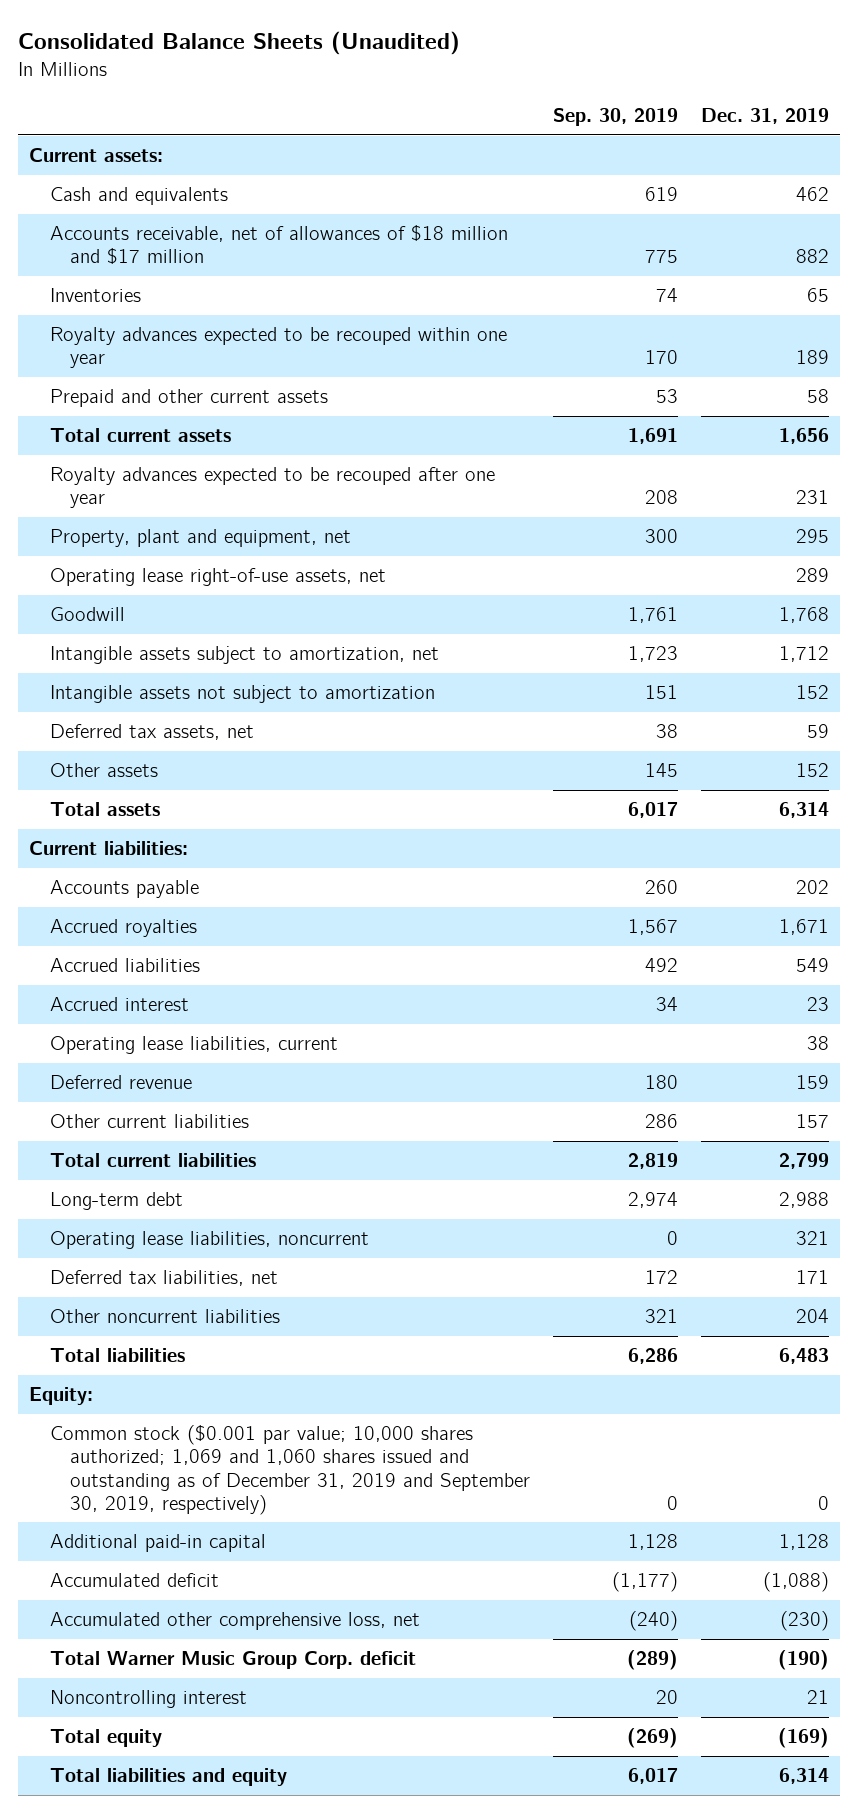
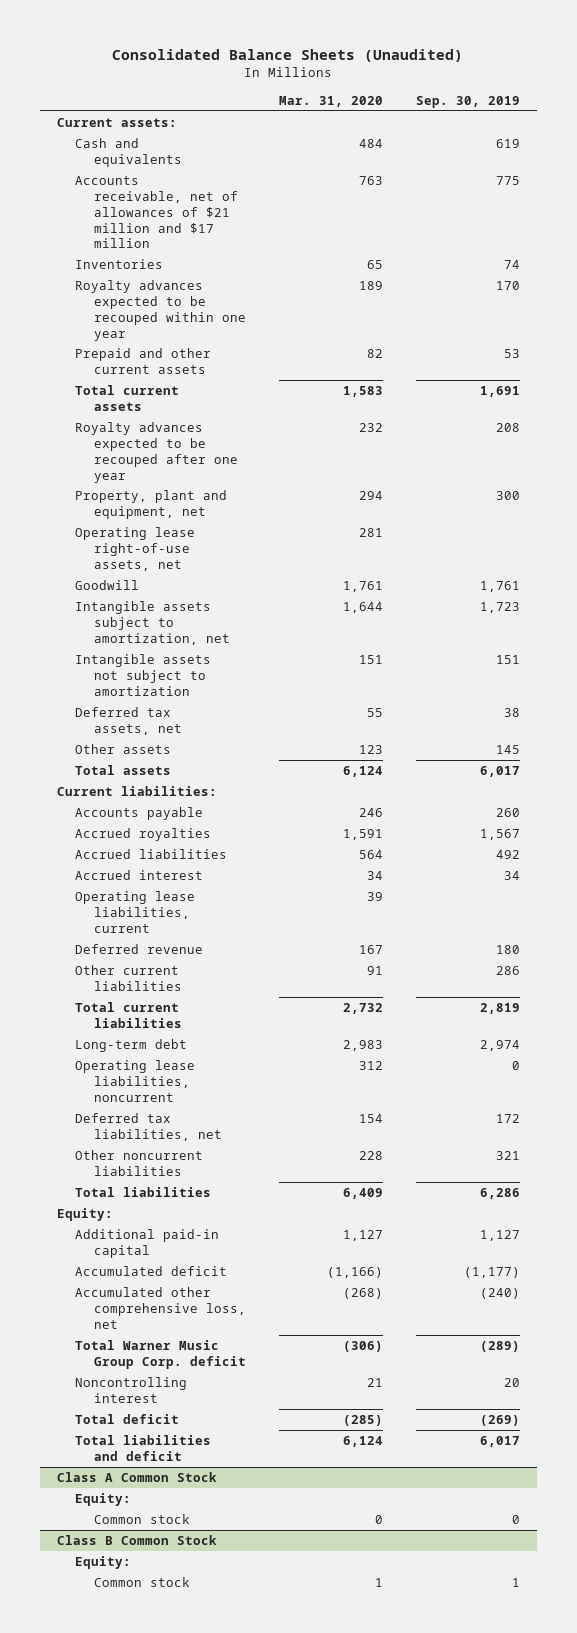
[700,108,829,125] Dec. 31, 2019 -> none
none -> [279,95,384,107] Mar. 31, 2020
[49,225,508,265] Accounts receivable, net of allowances of $18 million and $17 million -> [75,176,239,249] Accounts receivable, net of allowances of $21 million and $17 million
[49,1425,531,1515] Common stock ($0.001 par value; 10,000 shares authorized; 1,069 and 1,060 shares issued and outstanding as of December 31, 2019 and September 30, 2019, respectively) -> none
[628,1534,679,1551] 1,128 -> [480,1230,521,1242] 1,127
[49,1729,162,1748] Total equity -> [75,1414,180,1425] Total deficit
[49,1768,287,1787] Total liabilities and equity -> [75,1435,212,1461] Total liabilities and deficit
none -> [56,1472,217,1483] Class A Common Stock
none -> [75,1493,132,1507] Equity:
none -> [94,1514,191,1525] Common stock
none -> [56,1535,217,1546] Class B Common Stock
none -> [75,1556,132,1570] Equity:
none -> [94,1577,191,1588] Common stock

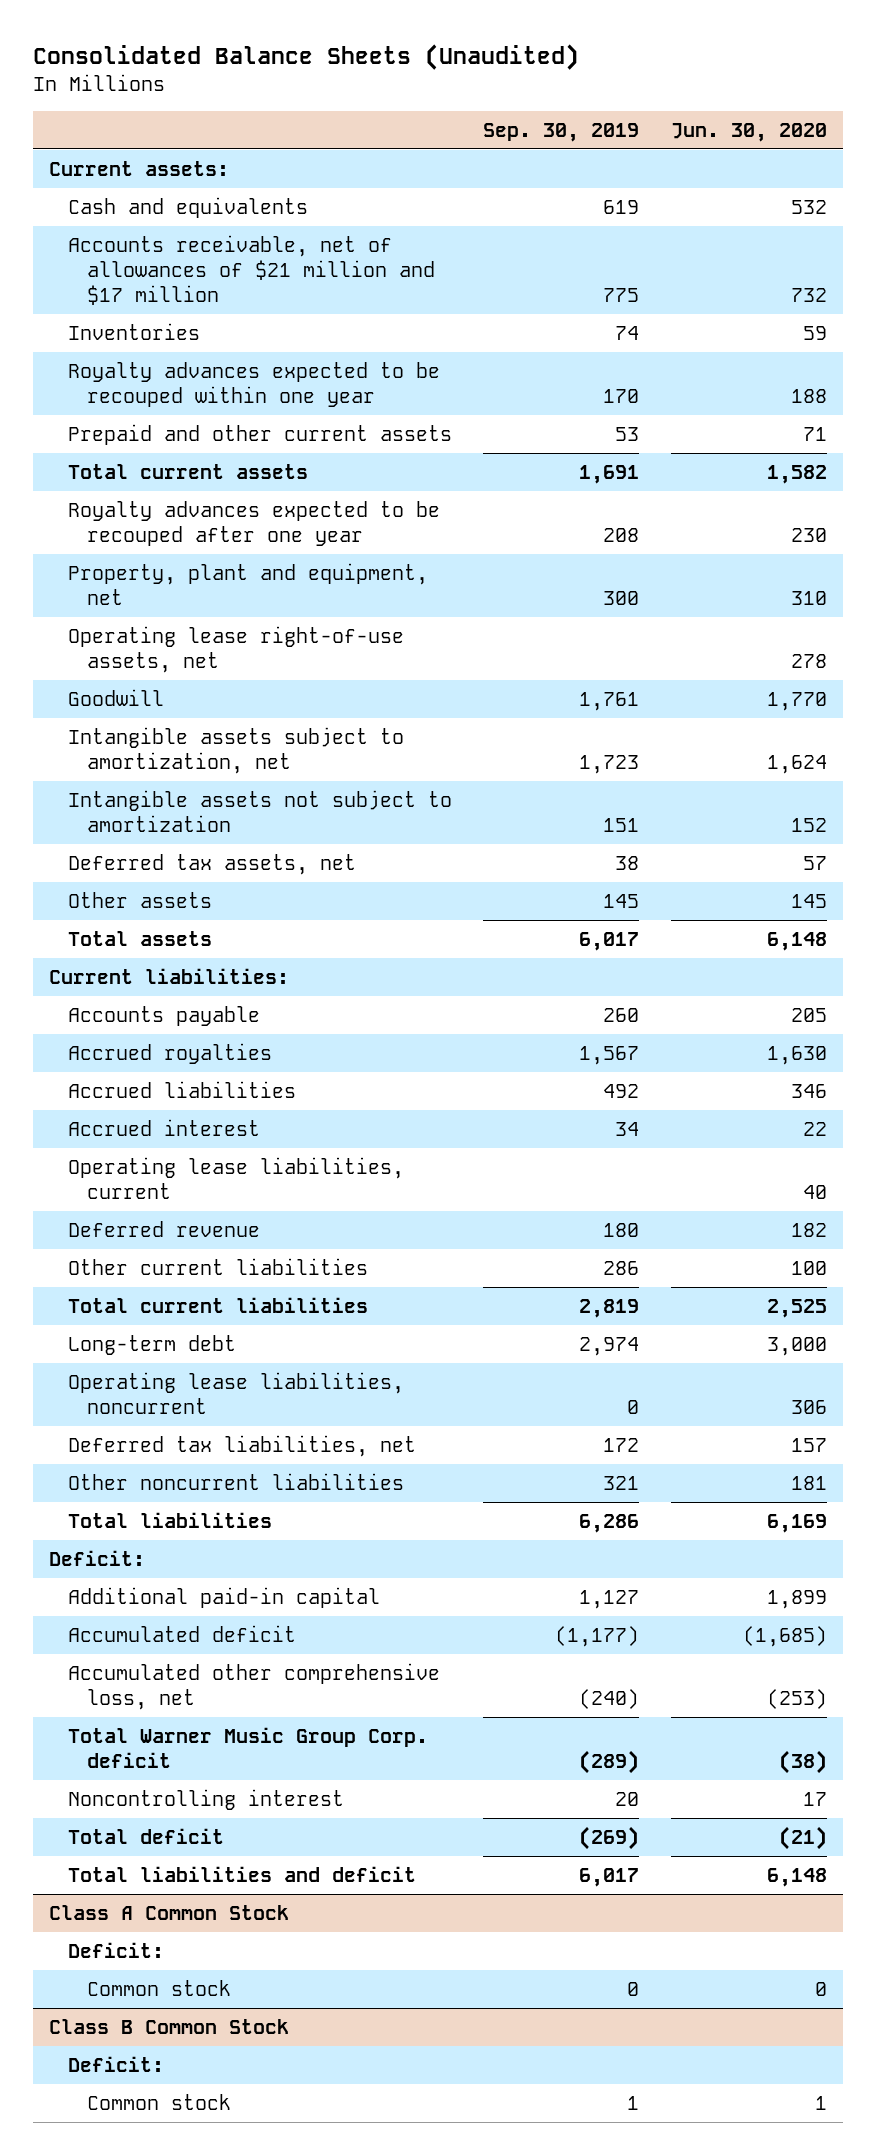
[279,95,384,107] Mar. 31, 2020 -> none
none -> [671,122,828,142] Jun. 30, 2020
[56,1208,113,1222] Equity: -> [48,1549,145,1566] Deficit:
[75,1493,132,1507] Equity: -> [67,1941,164,1958] Deficit:
[75,1556,132,1570] Equity: -> [67,2055,164,2072] Deficit:

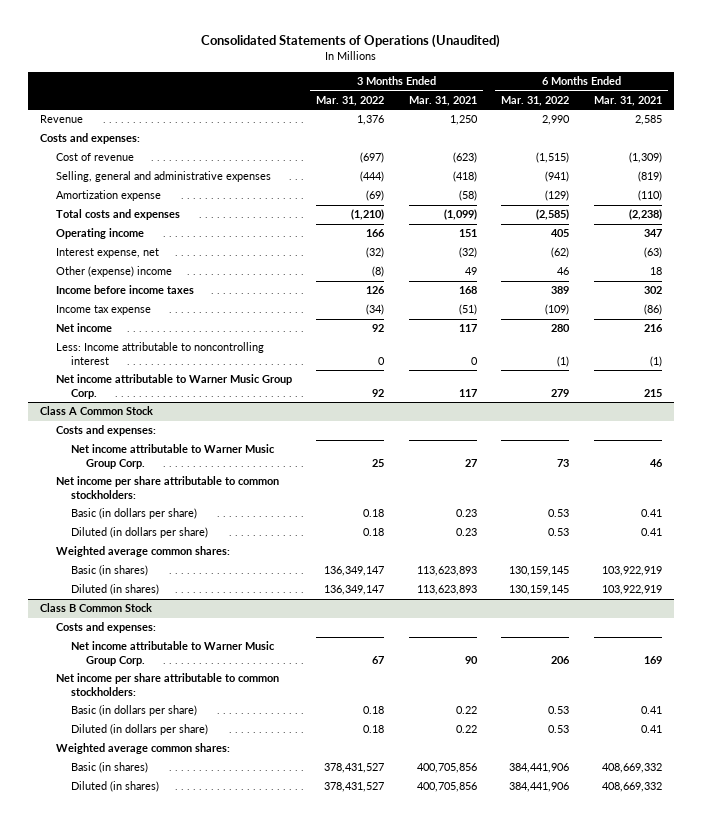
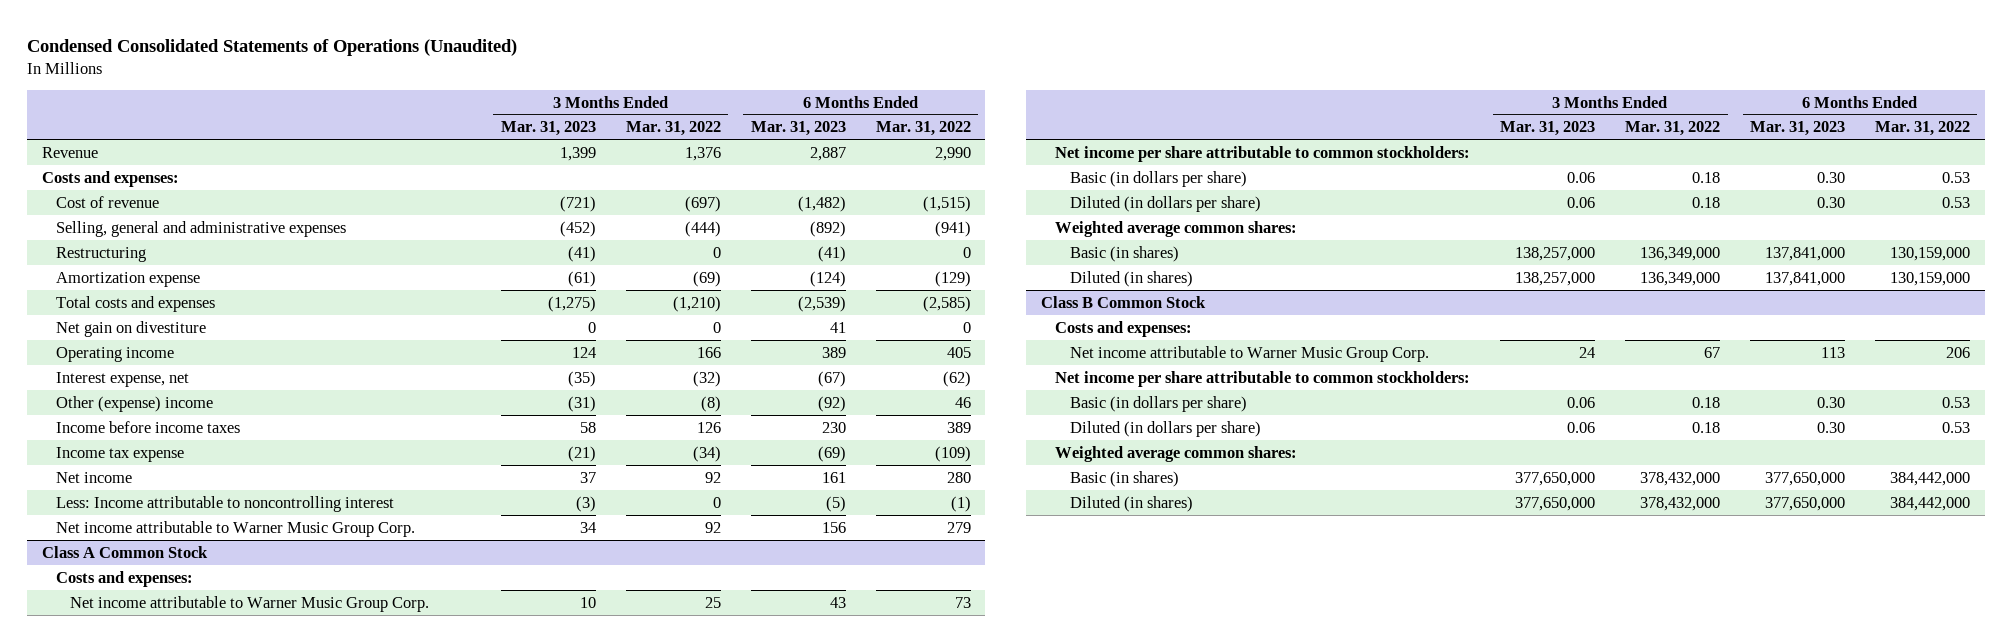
[201,34,501,49] Consolidated Statements of Operations (Unaudited) -> [26,38,517,56] Condensed Consolidated Statements of Operations (Unaudited)
[408,95,477,106] Mar. 31, 2021 -> none
[593,95,662,106] Mar. 31, 2021 -> none
none -> [500,121,596,137] Mar. 31, 2023
none -> [750,121,846,137] Mar. 31, 2023
none -> [55,246,146,262] Restructuring
none -> [55,320,206,337] Net gain on divestiture
[324,566,385,577] 136,349,147 -> [1640,246,1721,261] 136,349,000
[509,566,570,577] 130,159,145 -> [1890,246,1971,261] 130,159,000
[324,585,385,596] 136,349,147 -> [1640,271,1721,286] 136,349,000
[509,585,570,596] 130,159,145 -> [1890,271,1971,286] 130,159,000
[324,763,385,774] 378,431,527 -> [1640,471,1721,486] 378,432,000
[509,763,570,774] 384,441,906 -> [1890,471,1971,486] 384,442,000
[324,782,385,793] 378,431,527 -> [1640,496,1721,511] 378,432,000
[509,782,570,793] 384,441,906 -> [1890,496,1971,511] 384,442,000

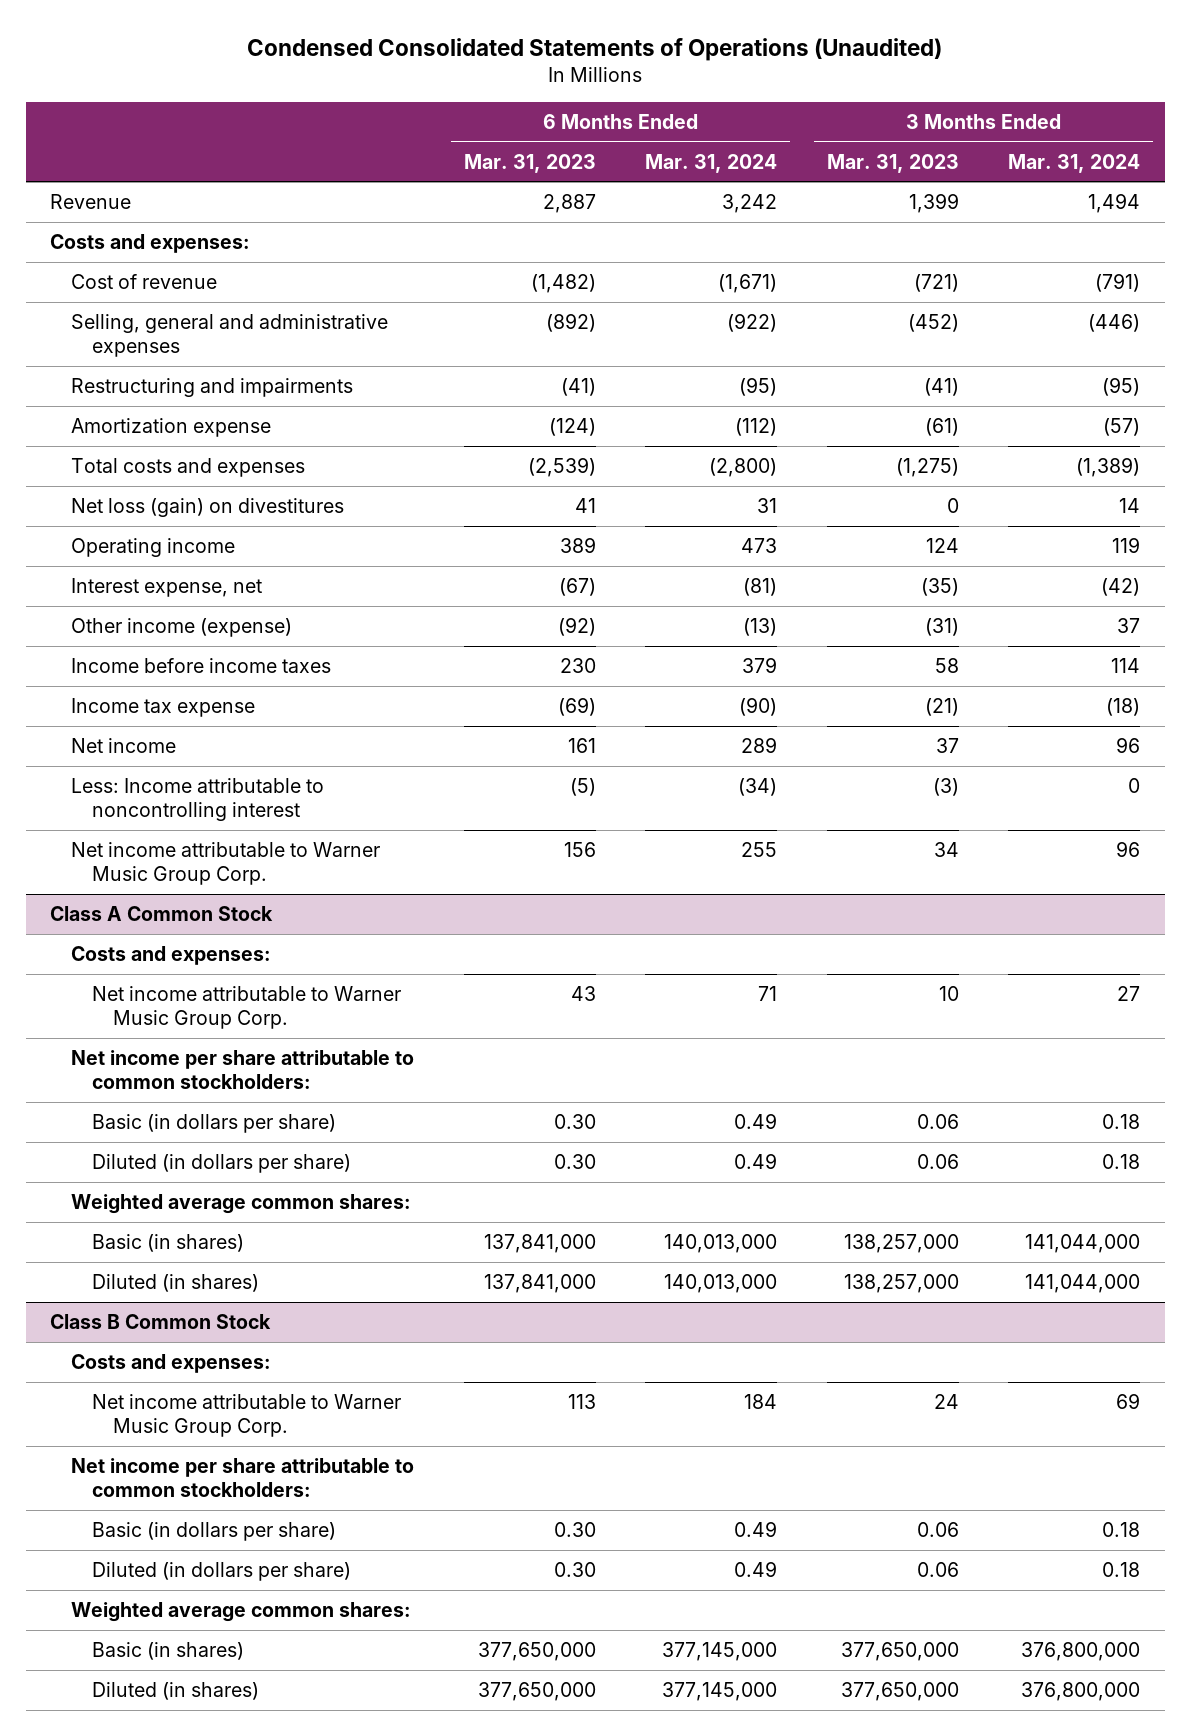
[625,121,721,137] Mar. 31, 2022 -> none
[875,121,971,137] Mar. 31, 2022 -> none
none -> [645,153,778,173] Mar. 31, 2024
none -> [1008,153,1141,173] Mar. 31, 2024
[55,246,146,262] Restructuring -> [71,378,354,398] Restructuring and impairments
[55,320,206,337] Net gain on divestiture -> [71,498,345,518] Net loss (gain) on divestitures
[55,395,213,412] Other (expense) income -> [71,618,293,638] Other income (expense)

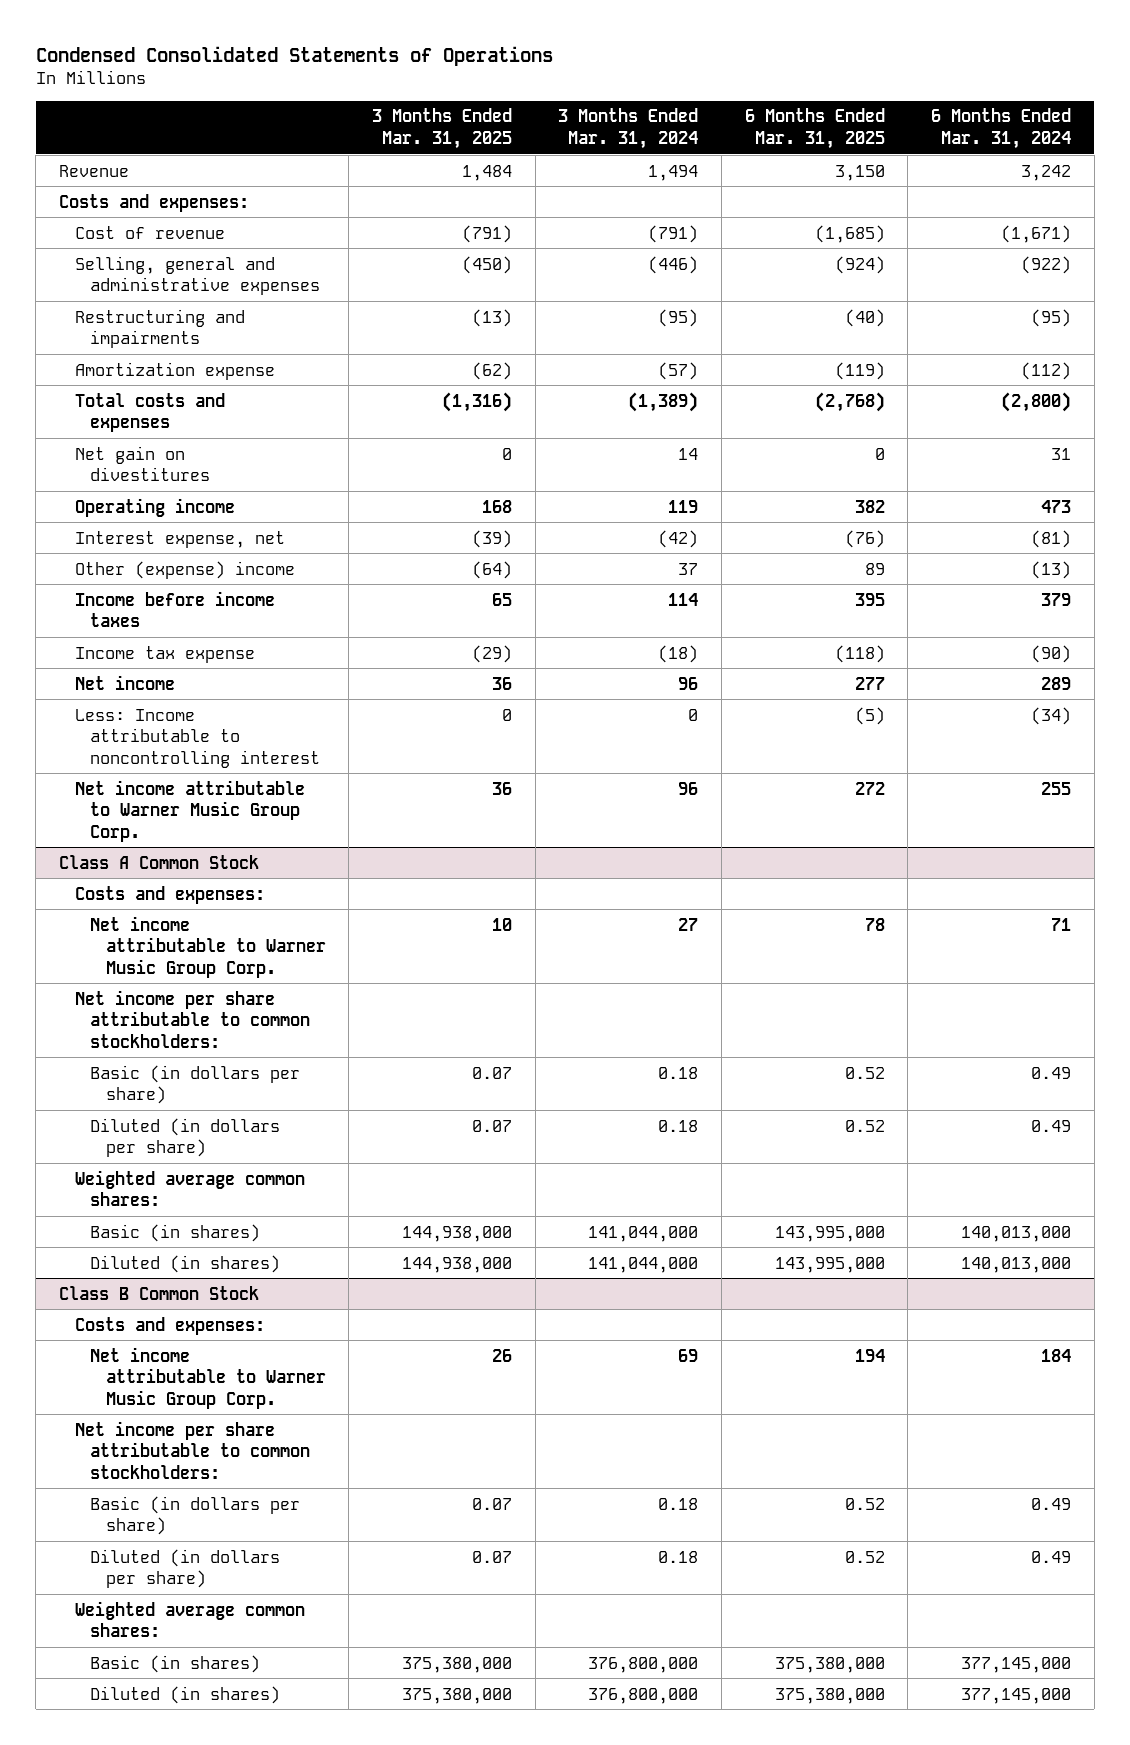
[247,37,943,61] Condensed Consolidated Statements of Operations (Unaudited) -> [35,45,553,66] Condensed Consolidated Statements of Operations
[463,153,596,173] Mar. 31, 2023 -> none
[826,153,959,173] Mar. 31, 2023 -> none
none -> [371,108,512,149] 3 Months Ended Mar. 31, 2025
none -> [744,108,885,149] 6 Months Ended Mar. 31, 2025
[71,498,345,518] Net loss (gain) on divestitures -> [74,445,211,482] Net gain on divestitures
[71,618,293,638] Other income (expense) -> [74,560,295,579] Other (expense) income

